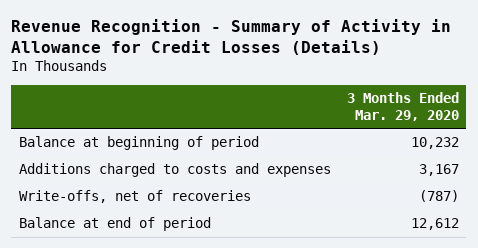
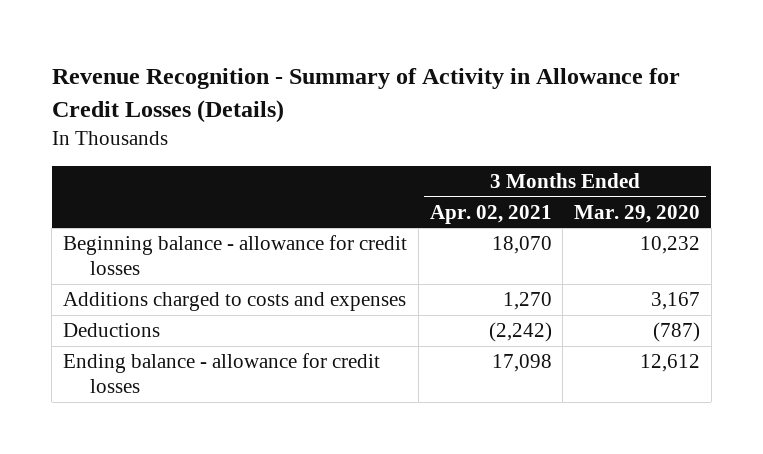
none -> [429,204,552,224] Apr. 02, 2021
[19,136,260,151] Balance at beginning of period -> [62,235,407,276] Beginning balance - allowance for credit losses
[19,190,252,204] Write-offs, net of recoveries -> [62,323,160,338] Deductions
[19,217,212,232] Balance at end of period -> [62,353,380,394] Ending balance - allowance for credit losses

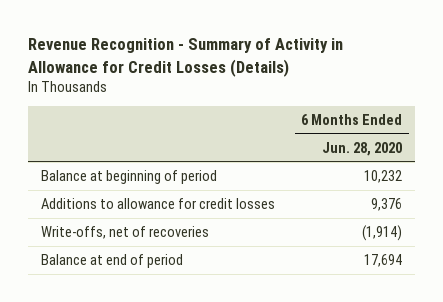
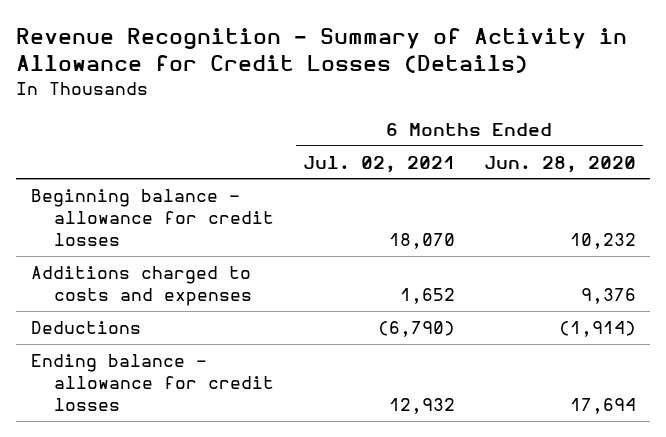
none -> [303,155,456,173] Jul. 02, 2021
[41,169,218,184] Balance at beginning of period -> [30,189,275,247] Beginning balance - allowance for credit losses
[41,197,276,209] Additions to allowance for credit losses -> [30,266,253,307] Additions charged to costs and expenses
[41,225,210,239] Write-offs, net of recoveries -> [30,321,141,335] Deductions
[41,253,184,268] Balance at end of period -> [30,354,275,412] Ending balance - allowance for credit losses

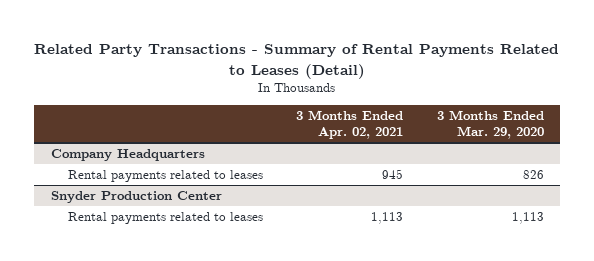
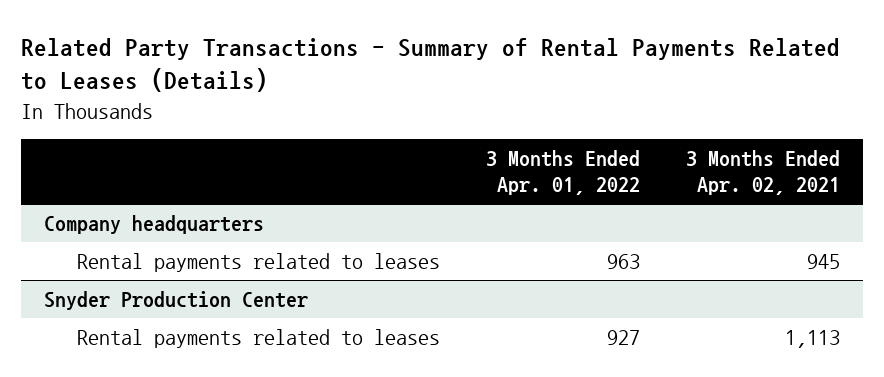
[34,44,560,79] Related Party Transactions - Summary of Rental Payments Related to Leases (Detail) -> [20,37,840,93] Related Party Transactions - Summary of Rental Payments Related to Leases (Details)
[436,110,544,140] 3 Months Ended Mar. 29, 2020 -> none
none -> [485,150,640,196] 3 Months Ended Apr. 01, 2022
[50,148,205,161] Company Headquarters -> [43,214,264,234] Company headquarters

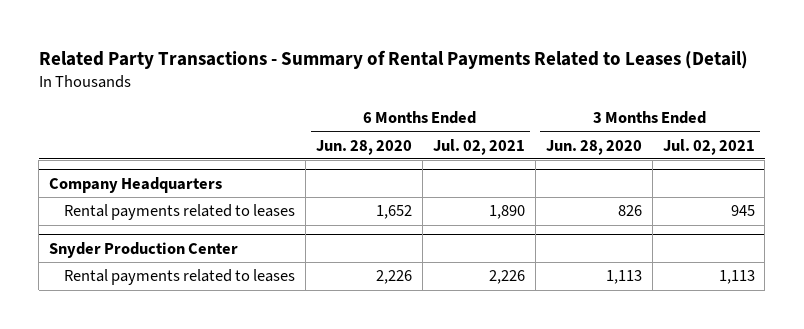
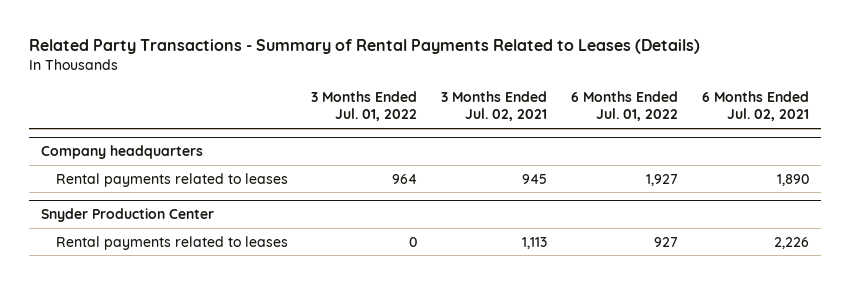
[38,49,748,69] Related Party Transactions - Summary of Rental Payments Related to Leases (Detail) -> [29,39,701,55] Related Party Transactions - Summary of Rental Payments Related to Leases (Details)
[316,139,413,155] Jun. 28, 2020 -> none
[545,139,642,155] Jun. 28, 2020 -> none
none -> [311,91,418,122] 3 Months Ended Jul. 01, 2022
none -> [571,91,679,122] 6 Months Ended Jul. 01, 2022
[49,177,223,194] Company Headquarters -> [41,145,204,160] Company headquarters

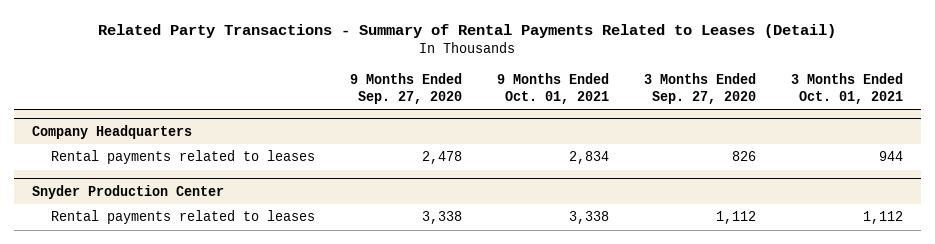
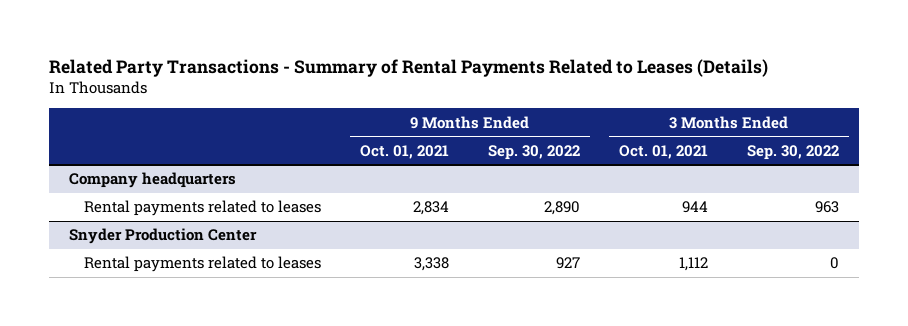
[98,24,837,39] Related Party Transactions - Summary of Rental Payments Related to Leases (Detail) -> [49,58,769,77] Related Party Transactions - Summary of Rental Payments Related to Leases (Details)
[350,73,463,104] 9 Months Ended Sep. 27, 2020 -> none
[644,73,757,104] 3 Months Ended Sep. 27, 2020 -> none
none -> [488,144,581,160] Sep. 30, 2022
none -> [747,144,840,160] Sep. 30, 2022
[31,124,192,139] Company Headquarters -> [68,172,236,189] Company headquarters

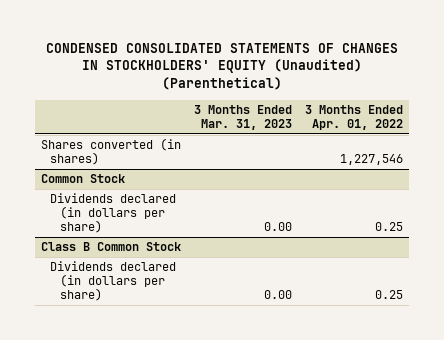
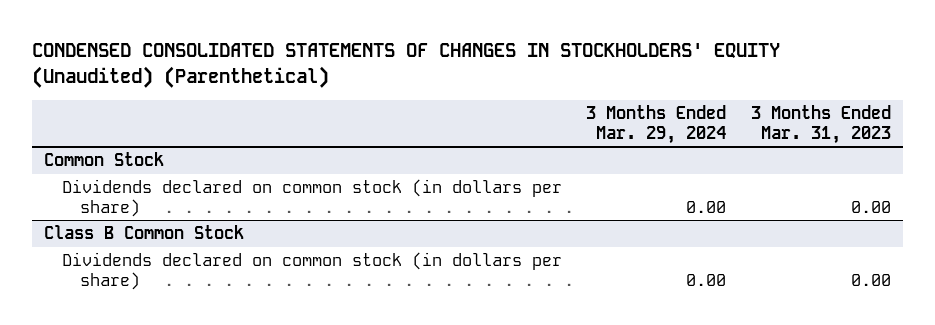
[304,105,403,130] 3 Months Ended Apr. 01, 2022 -> none
none -> [586,105,727,144] 3 Months Ended Mar. 29, 2024
[41,138,182,165] Shares converted (in shares) -> none
[50,193,177,233] Dividends declared (in dollars per share) -> [61,179,562,217] Dividends declared on common stock (in dollars per share)
[50,261,177,301] Dividends declared (in dollars per share) -> [61,252,562,290] Dividends declared on common stock (in dollars per share)

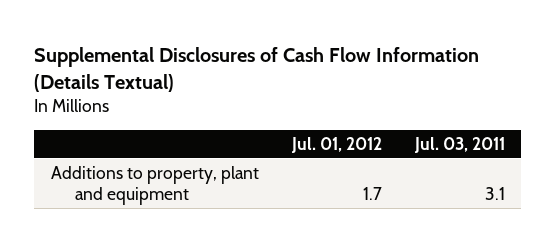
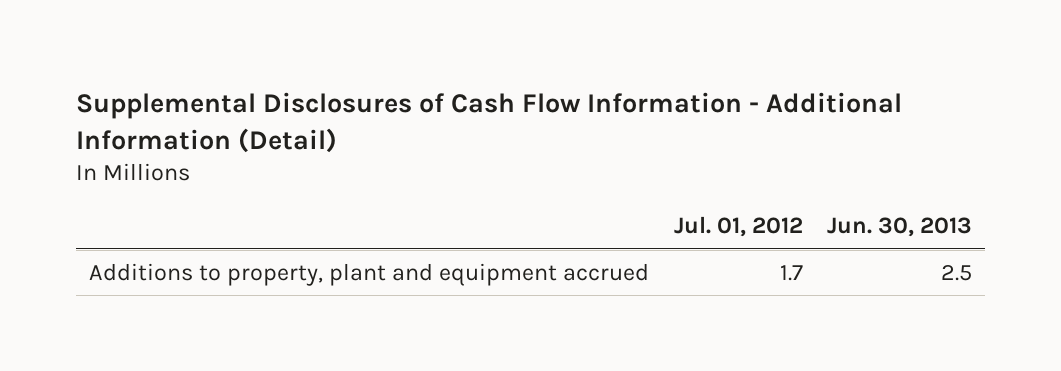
[34,46,480,92] Supplemental Disclosures of Cash Flow Information (Details Textual) -> [76,92,903,153] Supplemental Disclosures of Cash Flow Information - Additional Information (Detail)
[413,136,505,153] Jul. 03, 2011 -> none
none -> [827,217,973,238] Jun. 30, 2013
[50,166,259,205] Additions to property, plant and equipment -> [88,262,649,286] Additions to property, plant and equipment accrued

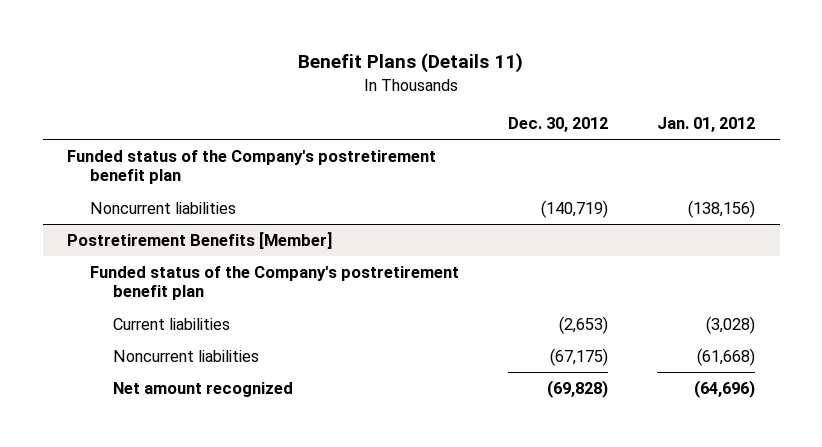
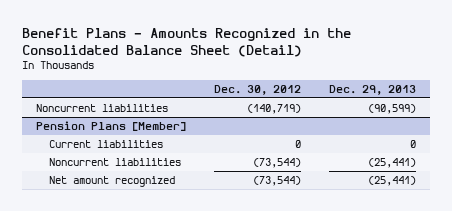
[298,53,524,74] Benefit Plans (Details 11) -> [21,28,351,57] Benefit Plans - Amounts Recognized in the Consolidated Balance Sheet (Detail)
[657,117,756,133] Jan. 01, 2012 -> none
none -> [329,84,417,95] Dec. 29, 2013
[67,149,437,185] Funded status of the Company's postretirement benefit plan -> none
[67,231,333,249] Postretirement Benefits [Member] -> none
[90,265,460,301] Funded status of the Company's postretirement benefit plan -> none
none -> [35,120,186,131] Pension Plans [Member]
[559,315,609,334] (2,653) -> [294,139,301,148] 0
[550,347,609,366] (67,175) -> [252,157,301,168] (73,544)
[547,379,609,398] (69,828) -> [252,175,301,186] (73,544)

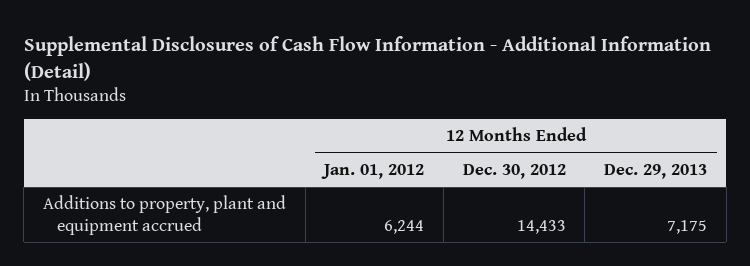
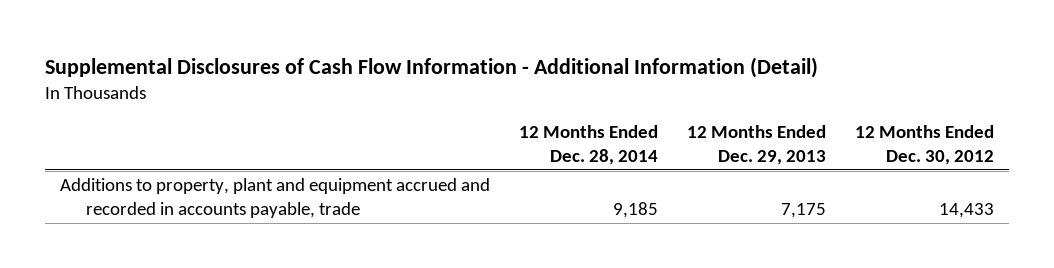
[321,163,425,179] Jan. 01, 2012 -> none
none -> [519,124,659,165] 12 Months Ended Dec. 28, 2014
[42,195,286,235] Additions to property, plant and equipment accrued -> [59,178,490,219] Additions to property, plant and equipment accrued and recorded in accounts payable, trade

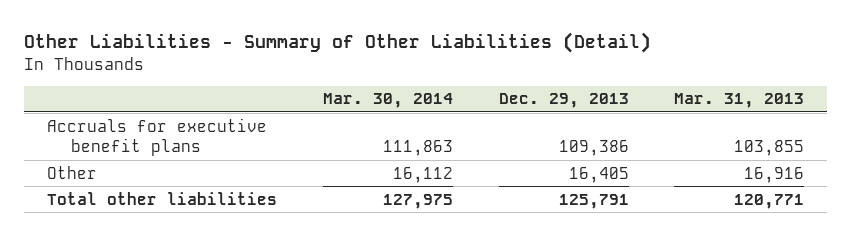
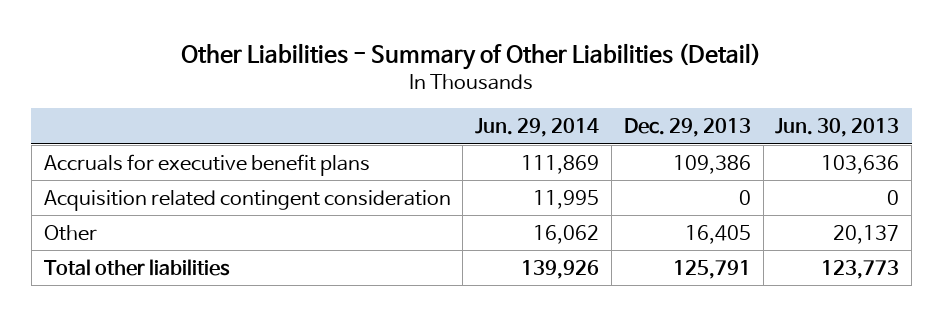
[322,93,453,109] Mar. 30, 2014 -> none
[674,93,805,109] Mar. 31, 2013 -> none
none -> [475,118,600,138] Jun. 29, 2014
none -> [775,118,900,138] Jun. 30, 2013
none -> [43,189,451,211] Acquisition related contingent consideration

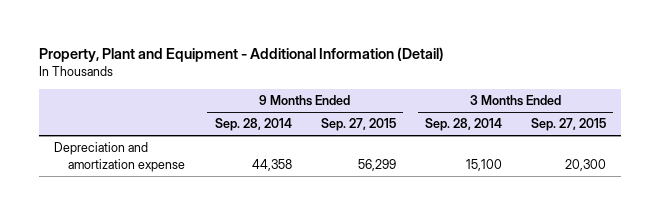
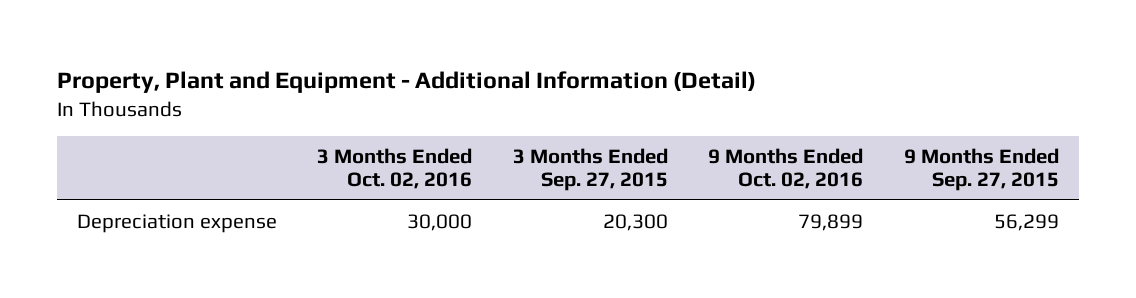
[214,118,292,132] Sep. 28, 2014 -> none
[424,118,502,132] Sep. 28, 2014 -> none
none -> [317,147,473,190] 3 Months Ended Oct. 02, 2016
none -> [708,147,864,190] 9 Months Ended Oct. 02, 2016
[53,142,186,172] Depreciation and amortization expense -> [76,213,277,233] Depreciation expense

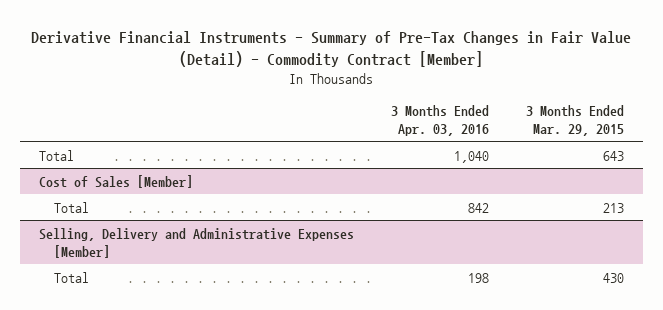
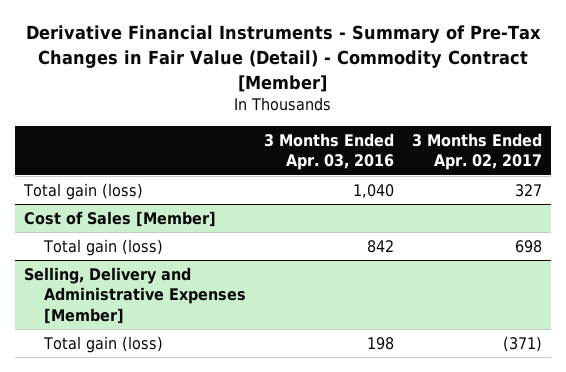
[526,104,625,136] 3 Months Ended Mar. 29, 2015 -> none
none -> [412,132,543,171] 3 Months Ended Apr. 02, 2017
[38,149,74,161] Total -> [22,182,143,200] Total gain (loss)
[53,201,89,213] Total -> [43,238,164,256] Total gain (loss)
[53,271,89,283] Total -> [43,335,164,353] Total gain (loss)

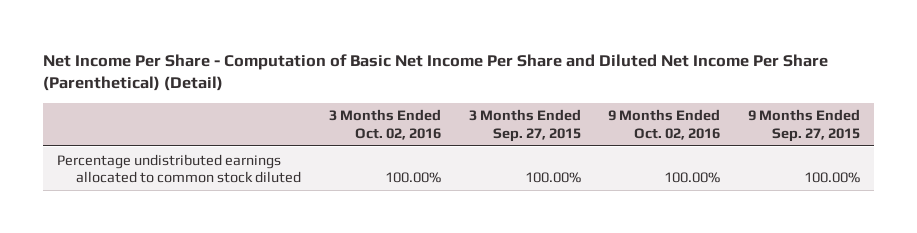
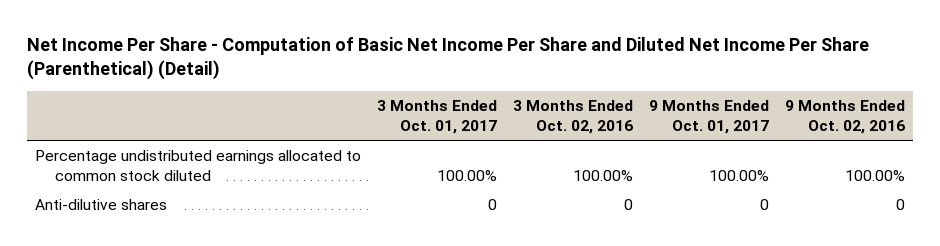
[468,109,581,142] 3 Months Ended Sep. 27, 2015 -> none
[748,109,861,142] 9 Months Ended Sep. 27, 2015 -> none
none -> [376,100,497,135] 3 Months Ended Oct. 01, 2017
none -> [649,100,770,135] 9 Months Ended Oct. 01, 2017
none -> [34,199,167,211] Anti-dilutive shares

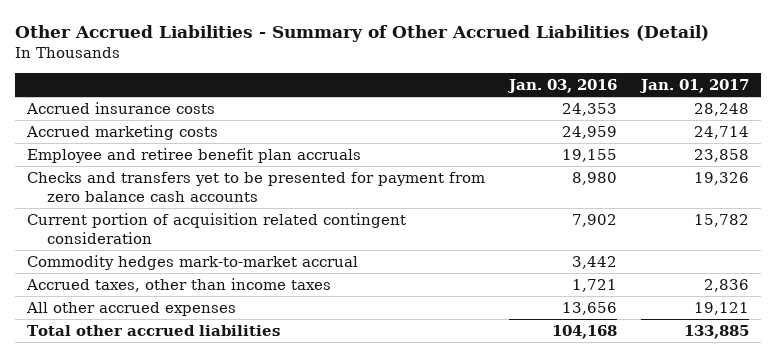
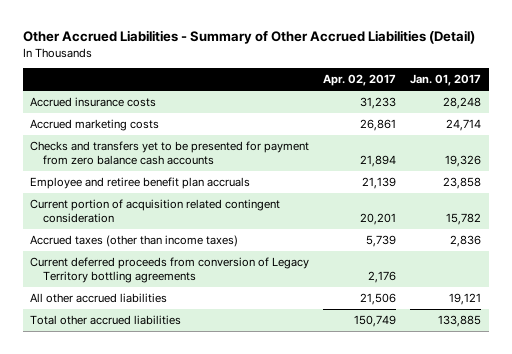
[506,79,617,94] Jan. 03, 2016 -> none
none -> [323,74,397,87] Apr. 02, 2017
[26,148,361,164] Employee and retiree benefit plan accruals -> [30,177,251,190] Employee and retiree benefit plan accruals
[26,255,358,271] Commodity hedges mark-to-market accrual -> none
[25,278,331,293] Accrued taxes, other than income taxes -> [30,235,239,248] Accrued taxes (other than income taxes)
none -> [30,257,310,283] Current deferred proceeds from conversion of Legacy Territory bottling agreements
[25,302,236,317] All other accrued expenses -> [30,293,168,304] All other accrued liabilities

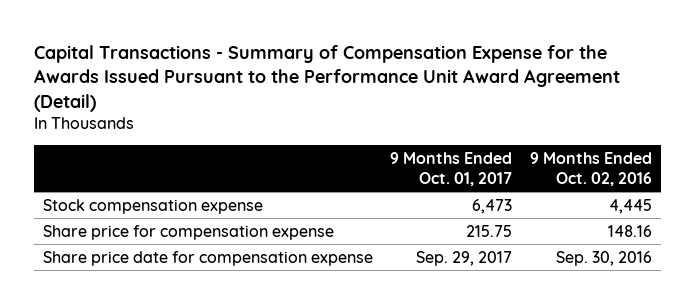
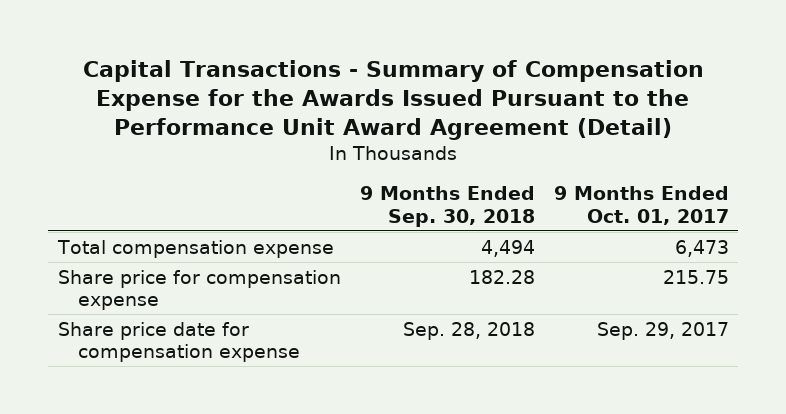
[529,151,652,186] 9 Months Ended Oct. 02, 2016 -> none
none -> [359,186,535,227] 9 Months Ended Sep. 30, 2018
[43,198,264,214] Stock compensation expense -> [56,239,334,258] Total compensation expense

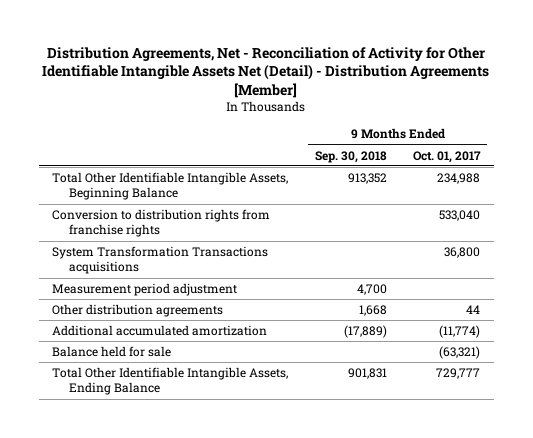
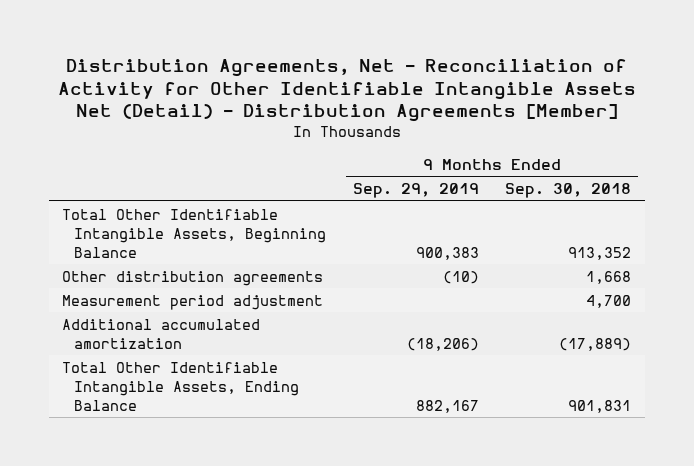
[413,150,482,163] Oct. 01, 2017 -> none
none -> [352,183,479,199] Sep. 29, 2019
[52,208,271,238] Conversion to distribution rights from franchise rights -> none
[52,245,269,275] System Transformation Transactions acquisitions -> none
[52,282,238,296] Measurement period adjustment -> [62,294,324,310] Measurement period adjustment
[52,345,172,357] Balance held for sale -> none

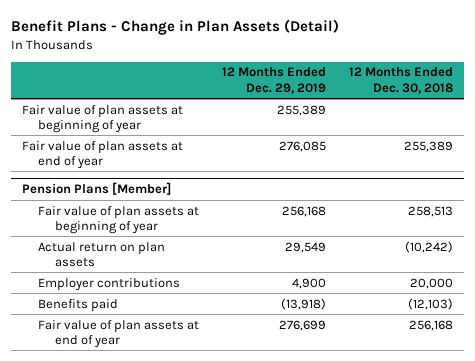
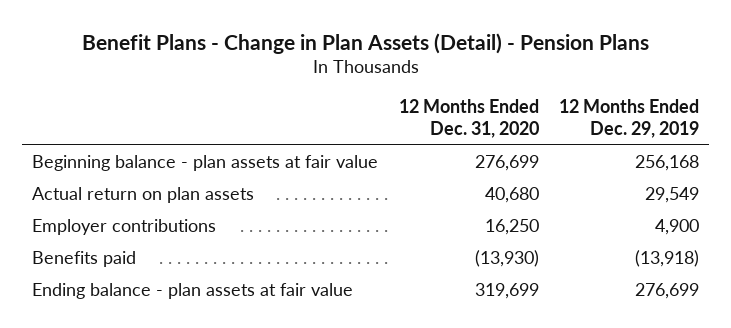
[11,19,340,36] Benefit Plans - Change in Plan Assets (Detail) -> [81,32,649,54] Benefit Plans - Change in Plan Assets (Detail) - Pension Plans
[348,67,453,94] 12 Months Ended Dec. 30, 2018 -> none
none -> [398,99,539,139] 12 Months Ended Dec. 31, 2020
[22,140,184,169] Fair value of plan assets at end of year -> none
[22,182,172,196] Pension Plans [Member] -> none
[38,205,200,234] Fair value of plan assets at beginning of year -> none
[22,104,184,133] Fair value of plan assets at beginning of year -> [32,155,379,172] Beginning balance - plan assets at fair value
[277,104,327,116] 255,389 -> [634,155,699,172] 256,168
[38,319,200,348] Fair value of plan assets at end of year -> [32,283,354,300] Ending balance - plan assets at fair value

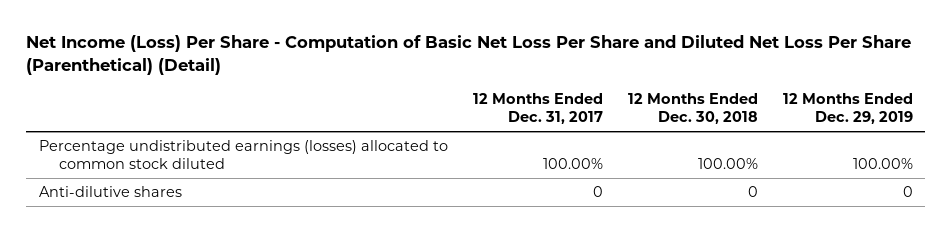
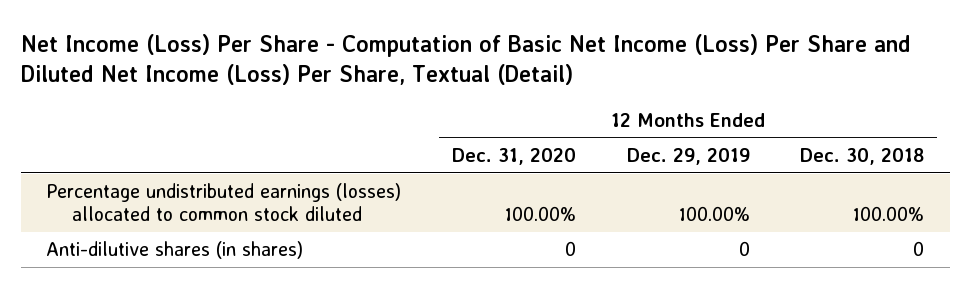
[26,35,912,75] Net Income (Loss) Per Share - Computation of Basic Net Loss Per Share and Diluted Net Loss Per Share (Parenthetical) (Detail) -> [20,33,911,86] Net Income (Loss) Per Share - Computation of Basic Net Income (Loss) Per Share and Diluted Net Income (Loss) Per Share, Textual (Detail)
[472,92,603,125] 12 Months Ended Dec. 31, 2017 -> none
none -> [451,147,576,165] Dec. 31, 2020
[38,185,182,197] Anti-dilutive shares -> [46,241,304,260] Anti-dilutive shares (in shares)

